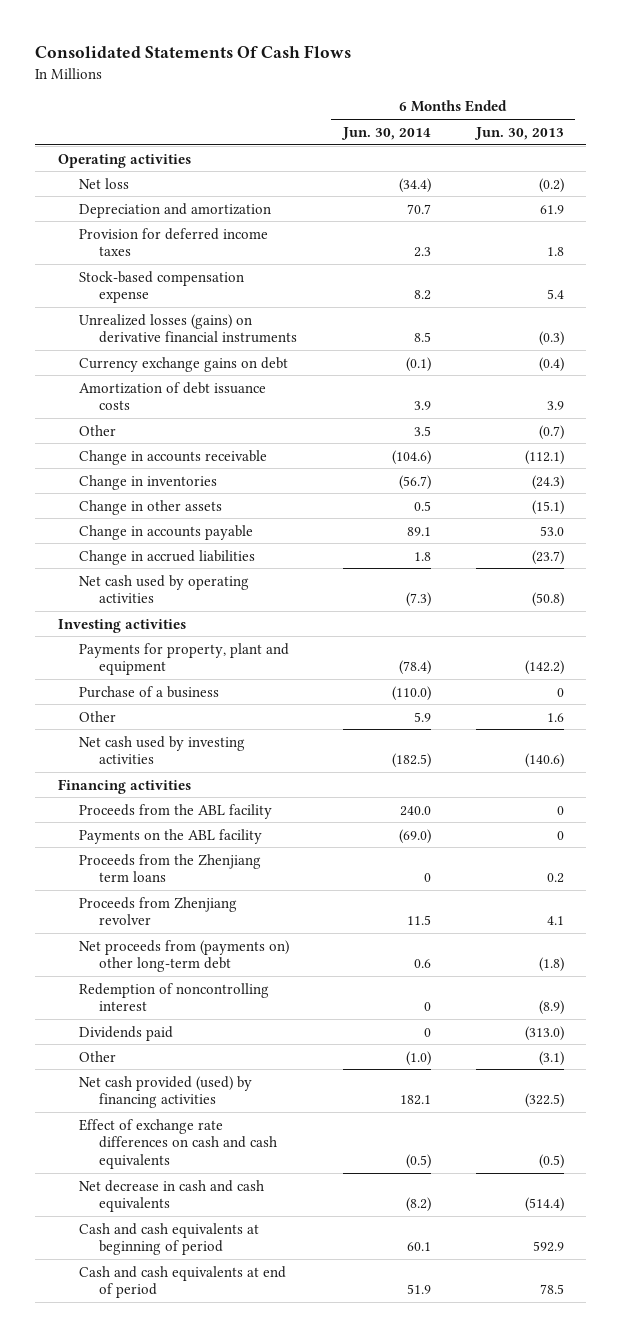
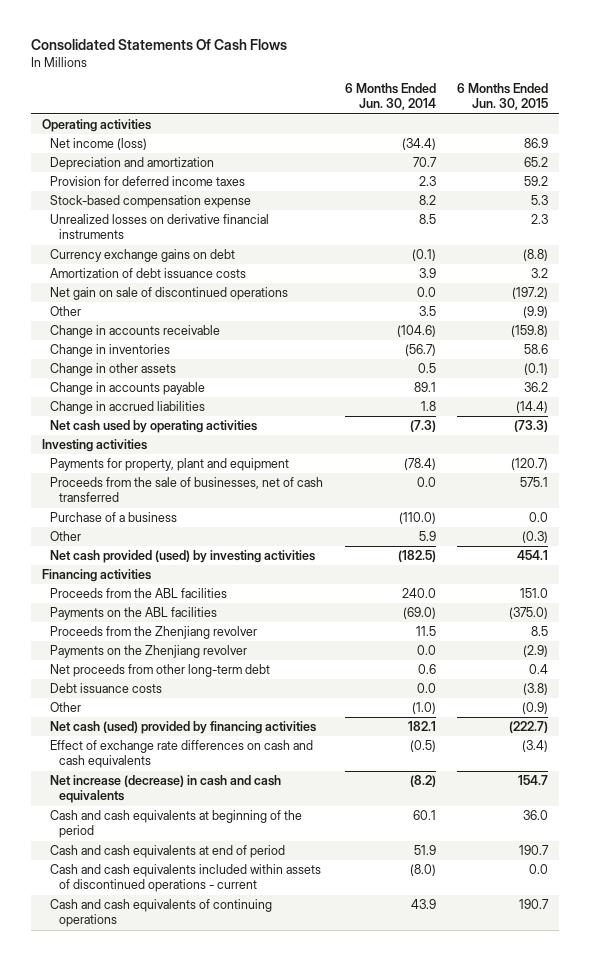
[473,126,564,140] Jun. 30, 2013 -> none
none -> [457,83,549,111] 6 Months Ended Jun. 30, 2015
[78,177,129,189] Net loss -> [50,138,148,151] Net income (loss)
[78,313,298,344] Unrealized losses (gains) on derivative financial instruments -> [50,214,270,240] Unrealized losses on derivative financial instruments
none -> [50,287,289,301] Net gain on sale of discontinued operations
none -> [50,477,324,503] Proceeds from the sale of businesses, net of cash transferred
[78,735,245,765] Net cash used by investing activities -> [50,550,316,564] Net cash provided (used) by investing activities
[78,853,261,883] Proceeds from the Zhenjiang term loans -> none
[78,982,269,1012] Redemption of noncontrolling interest -> none
[78,1025,173,1041] Dividends paid -> none
[78,803,272,819] Proceeds from the ABL facility -> [50,588,228,599] Proceeds from the ABL facilities
[78,828,262,844] Payments on the ABL facility -> [50,607,218,621] Payments on the ABL facilities
[78,896,237,926] Proceeds from Zhenjiang revolver -> [50,626,258,640] Proceeds from the Zhenjiang revolver
none -> [50,645,248,659] Payments on the Zhenjiang revolver
[78,939,289,973] Net proceeds from (payments on) other long-term debt -> [50,664,271,678] Net proceeds from other long-term debt
none -> [50,683,163,694] Debt issuance costs
[78,1075,252,1109] Net cash provided (used) by financing activities -> [50,721,317,735] Net cash (used) provided by financing activities
[78,1179,264,1213] Net decrease in cash and cash equivalents -> [50,775,282,804] Net increase (decrease) in cash and cash equivalents
[78,1222,259,1256] Cash and cash equivalents at beginning of period -> [50,810,303,839] Cash and cash equivalents at beginning of the period
none -> [50,864,322,893] Cash and cash equivalents included within assets of discontinued operations - current
none -> [50,899,273,928] Cash and cash equivalents of continuing operations

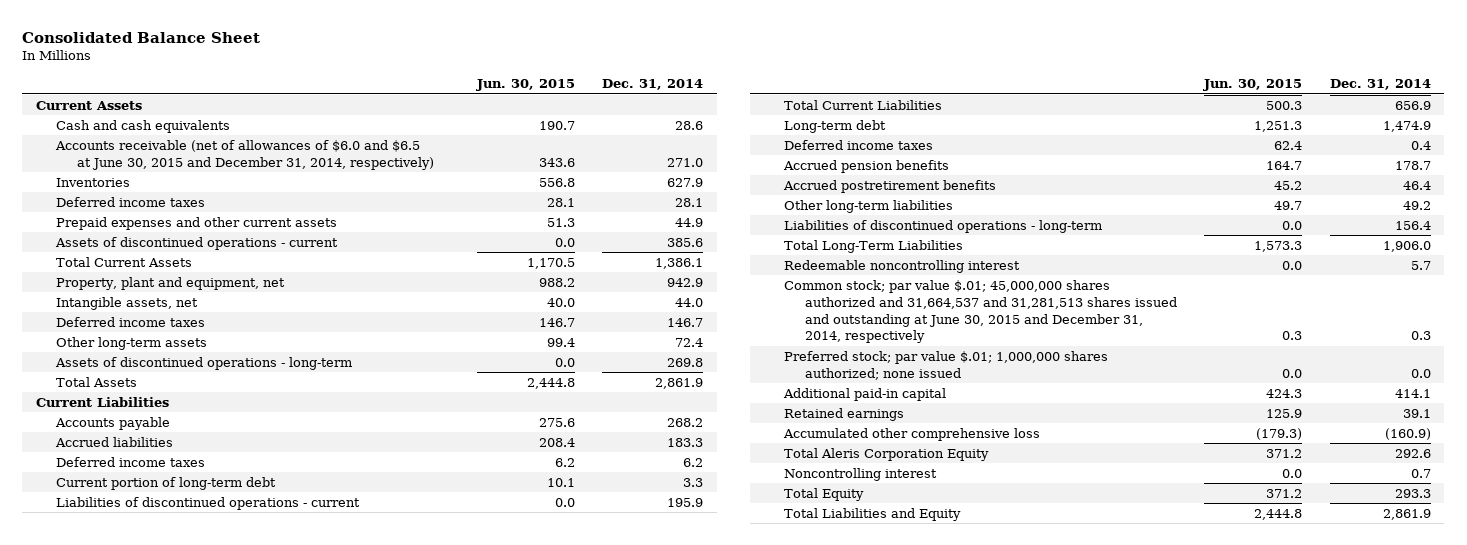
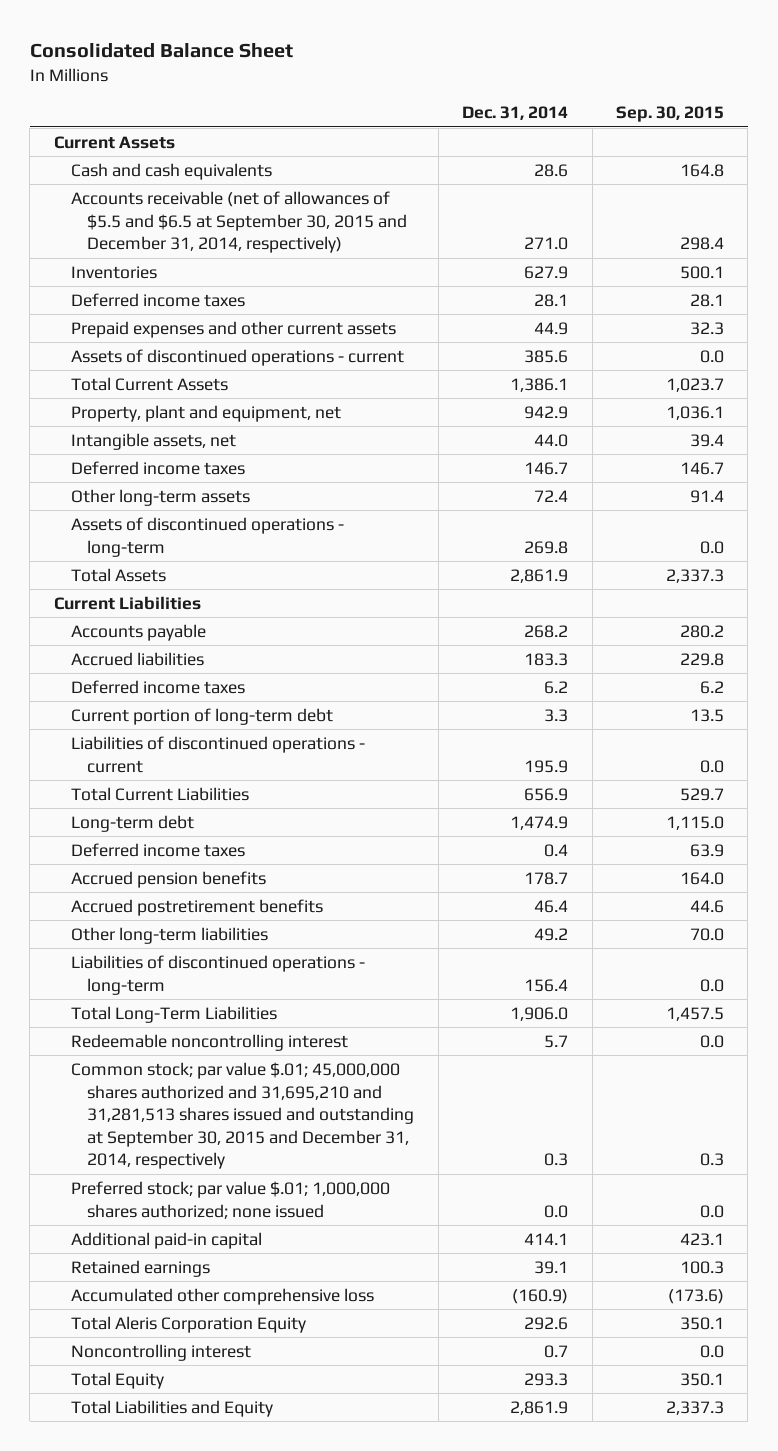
[475,79,575,92] Jun. 30, 2015 -> none
none -> [616,106,725,123] Sep. 30, 2015
[55,140,435,170] Accounts receivable (net of allowances of $6.0 and $6.5 at June 30, 2015 and December 31, 2014, respectively) -> [70,190,408,254] Accounts receivable (net of allowances of $5.5 and $6.5 at September 30, 2015 and December 31, 2014, respectively)
[784,280,1177,344] Common stock; par value $.01; 45,000,000 shares authorized and 31,664,537 and 31,281,513 shares issued and outstanding at June 30, 2015 and December 31, 2014, respectively -> [70,1061,415,1170] Common stock; par value $.01; 45,000,000 shares authorized and 31,695,210 and 31,281,513 shares issued and outstanding at September 30, 2015 and December 31, 2014, respectively

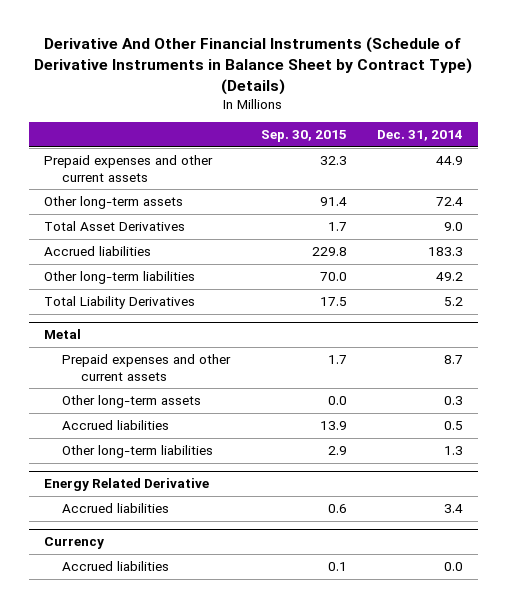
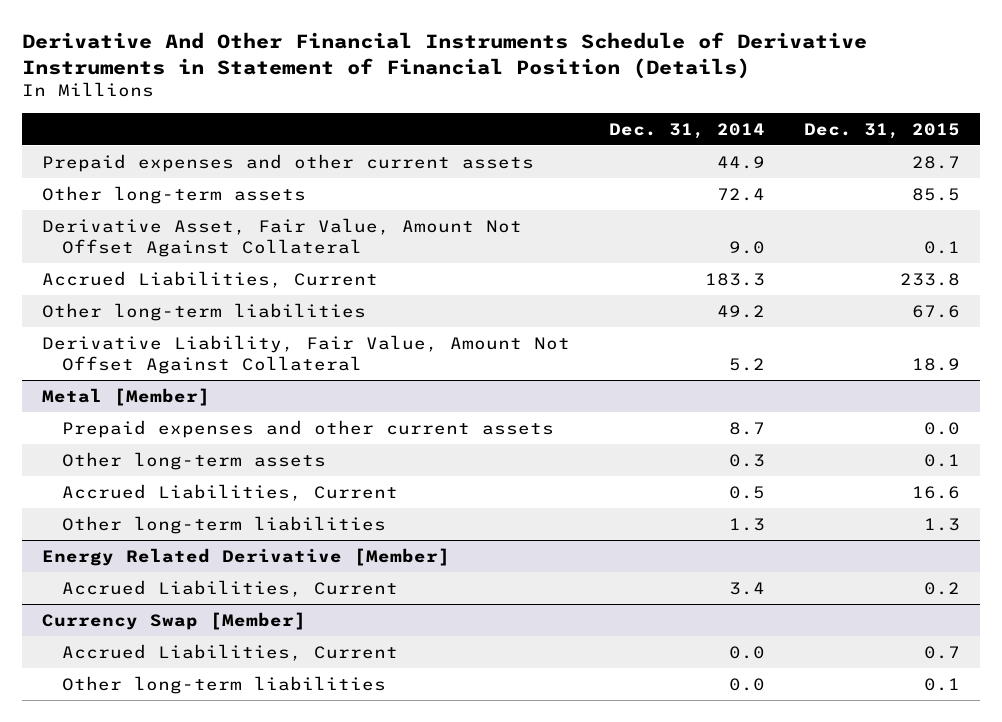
[34,37,473,95] Derivative And Other Financial Instruments (Schedule of Derivative Instruments in Balance Sheet by Contract Type) (Details) -> [21,31,867,79] Derivative And Other Financial Instruments Schedule of Derivative Instruments in Statement of Financial Position (Details)
[260,129,347,142] Sep. 30, 2015 -> none
none -> [804,122,961,139] Dec. 31, 2015
[43,221,185,232] Total Asset Derivatives -> [41,217,522,257] Derivative Asset, Fair Value, Amount Not Offset Against Collateral
[43,246,151,257] Accrued liabilities -> [41,270,378,288] Accrued Liabilities, Current
[43,296,195,310] Total Liability Derivatives -> [41,334,570,374] Derivative Liability, Fair Value, Amount Not Offset Against Collateral
[43,329,81,340] Metal -> [41,387,210,406] Metal [Member]
[62,420,170,431] Accrued liabilities -> [62,483,399,501] Accrued Liabilities, Current
[43,478,209,492] Energy Related Derivative -> [41,547,450,566] Energy Related Derivative [Member]
[62,503,170,514] Accrued liabilities -> [62,579,399,597] Accrued Liabilities, Current
[43,537,104,550] Currency -> [41,611,306,630] Currency Swap [Member]
[62,561,170,572] Accrued liabilities -> [62,643,399,661] Accrued Liabilities, Current
none -> [62,675,387,694] Other long-term liabilities

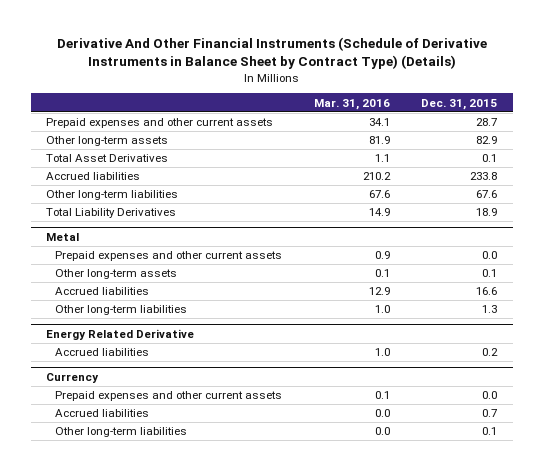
[21,31,867,79] Derivative And Other Financial Instruments Schedule of Derivative Instruments in Statement of Financial Position (Details) -> [56,37,487,70] Derivative And Other Financial Instruments (Schedule of Derivative Instruments in Balance Sheet by Contract Type) (Details)
[608,122,765,139] Dec. 31, 2014 -> none
none -> [313,98,390,110] Mar. 31, 2016
[912,187,961,201] 85.5 -> [476,136,498,145] 82.9
[41,217,522,257] Derivative Asset, Fair Value, Amount Not Offset Against Collateral -> [46,154,169,163] Total Asset Derivatives
[41,270,378,288] Accrued Liabilities, Current -> [46,172,141,181] Accrued liabilities
[41,334,570,374] Derivative Liability, Fair Value, Amount Not Offset Against Collateral -> [46,208,177,219] Total Liability Derivatives
[41,387,210,406] Metal [Member] -> [46,233,80,242] Metal
[62,483,399,501] Accrued Liabilities, Current -> [54,287,149,296] Accrued liabilities
[41,547,450,566] Energy Related Derivative [Member] -> [46,329,195,341] Energy Related Derivative
[62,579,399,597] Accrued Liabilities, Current -> [54,348,149,357] Accrued liabilities
[41,611,306,630] Currency Swap [Member] -> [46,373,100,384] Currency
none -> [54,391,282,402] Prepaid expenses and other current assets
[62,643,399,661] Accrued Liabilities, Current -> [54,409,149,418] Accrued liabilities

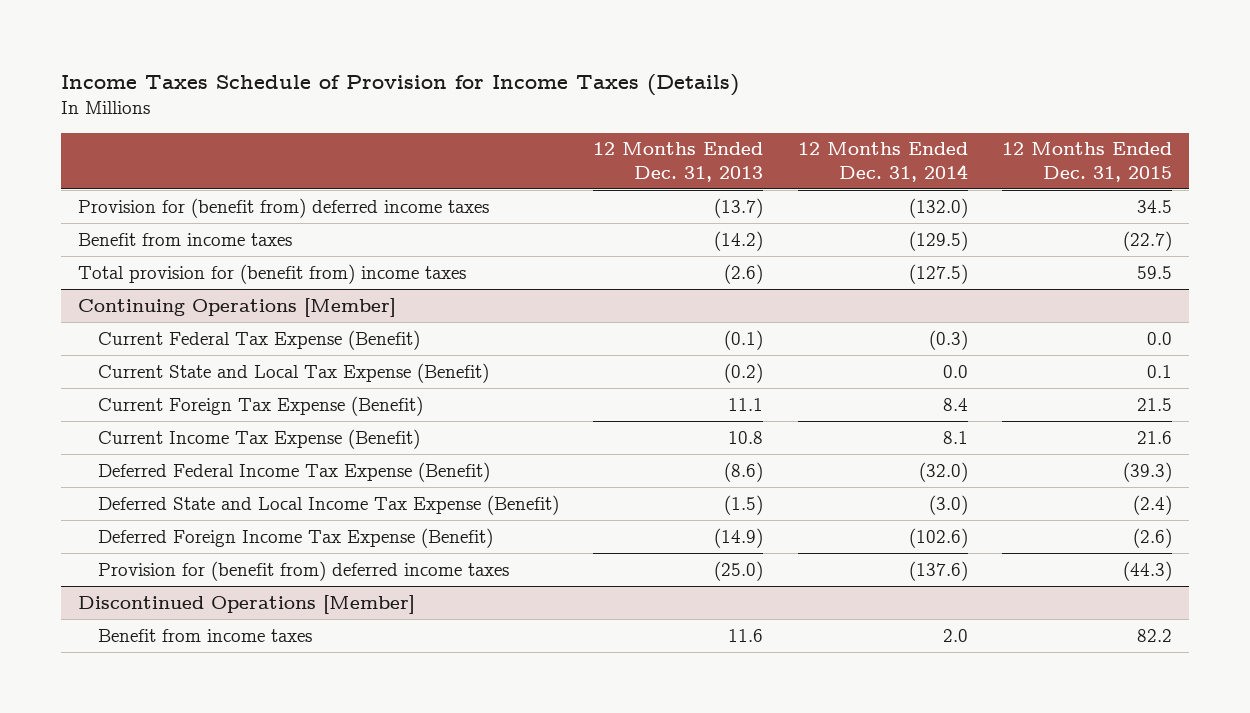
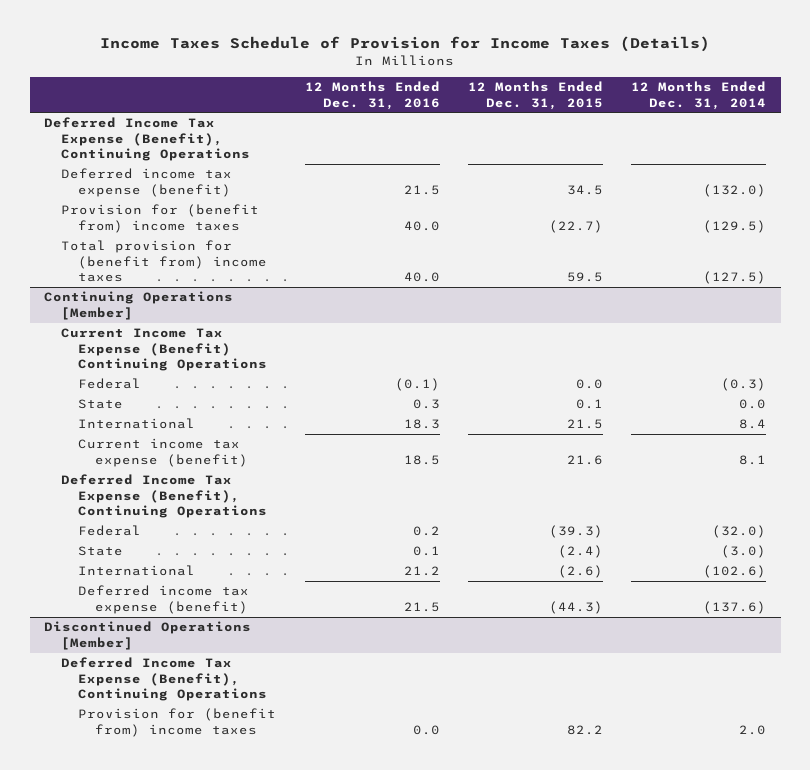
[593,142,764,182] 12 Months Ended Dec. 31, 2013 -> none
none -> [304,81,440,110] 12 Months Ended Dec. 31, 2016
none -> [43,117,250,162] Deferred Income Tax Expense (Benefit), Continuing Operations
[77,197,489,218] Provision for (benefit from) deferred income taxes -> [60,168,232,197] Deferred income tax expense (benefit)
[77,232,292,246] Benefit from income taxes -> [60,204,259,233] Provision for (benefit from) income taxes
none -> [60,328,268,372] Current Income Tax Expense (Benefit) Continuing Operations
[97,329,420,350] Current Federal Tax Expense (Benefit) -> [78,378,142,390] Federal
[97,362,489,383] Current State and Local Tax Expense (Benefit) -> [78,399,124,410] State
[97,395,423,416] Current Foreign Tax Expense (Benefit) -> [78,418,196,430] International
[97,428,420,449] Current Income Tax Expense (Benefit) -> [78,438,249,467] Current income tax expense (benefit)
none -> [60,474,268,519] Deferred Income Tax Expense (Benefit), Continuing Operations
[97,461,490,482] Deferred Federal Income Tax Expense (Benefit) -> [78,525,142,537] Federal
[97,494,559,515] Deferred State and Local Income Tax Expense (Benefit) -> [78,546,124,557] State
[97,527,493,548] Deferred Foreign Income Tax Expense (Benefit) -> [78,565,196,577] International
[97,560,509,581] Provision for (benefit from) deferred income taxes -> [78,585,250,614] Deferred income tax expense (benefit)
none -> [60,657,268,702] Deferred Income Tax Expense (Benefit), Continuing Operations
[97,628,312,642] Benefit from income taxes -> [78,708,277,737] Provision for (benefit from) income taxes

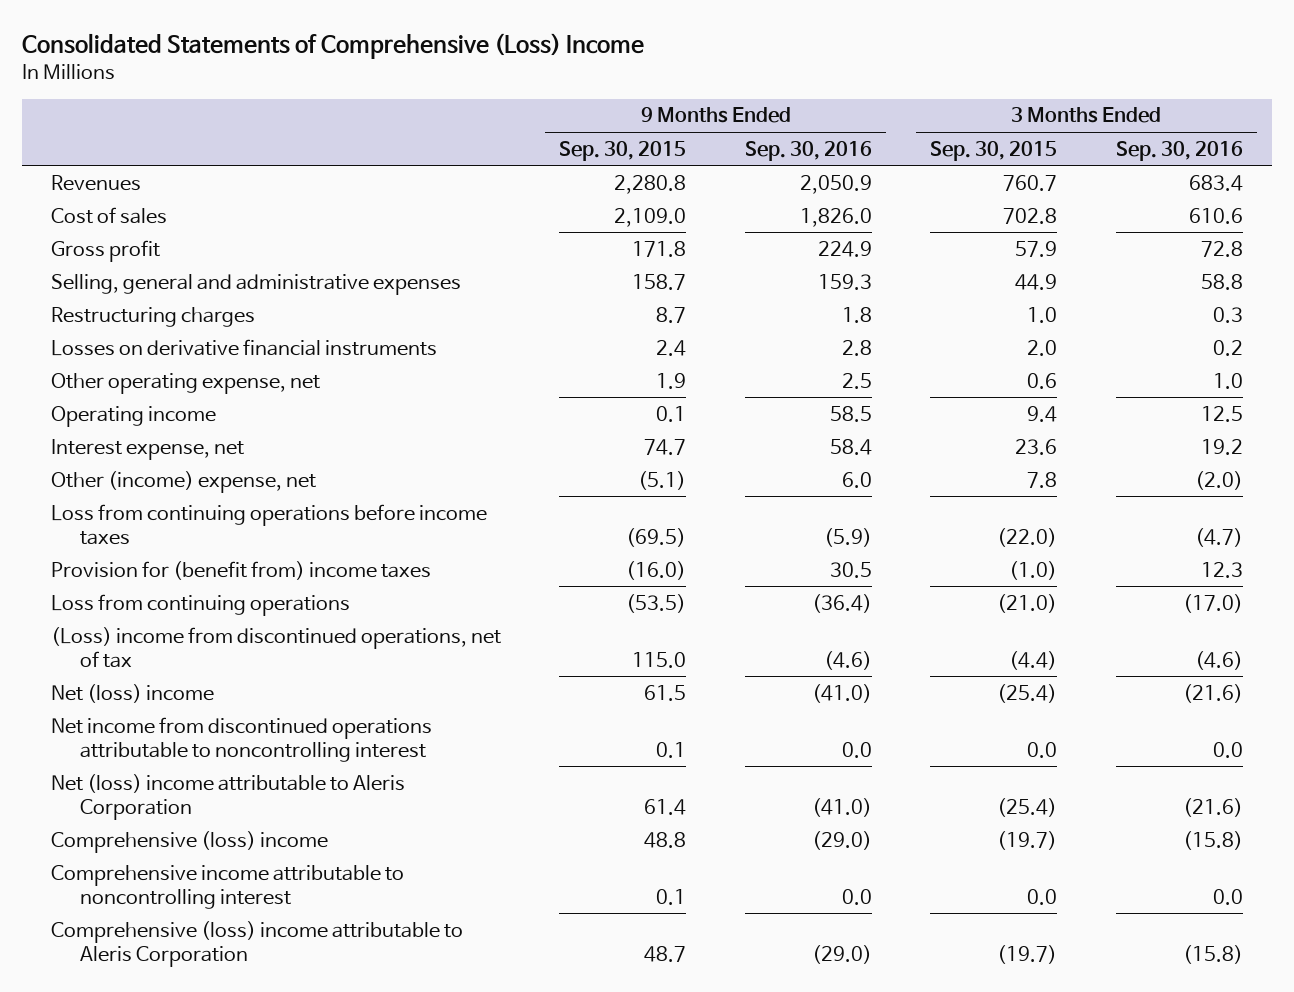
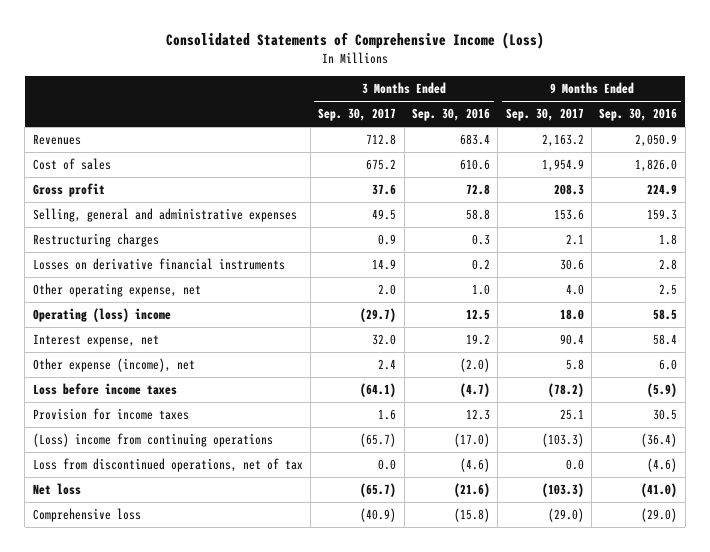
[21,33,644,60] Consolidated Statements of Comprehensive (Loss) Income -> [165,32,544,50] Consolidated Statements of Comprehensive Income (Loss)
[559,140,687,161] Sep. 30, 2015 -> none
[930,140,1058,161] Sep. 30, 2015 -> none
none -> [318,108,397,122] Sep. 30, 2017
none -> [505,108,584,122] Sep. 30, 2017
[51,405,217,427] Operating income -> [32,308,171,323] Operating (loss) income
[51,716,433,762] Net income from discontinued operations attributable to noncontrolling interest -> none
[51,773,406,820] Net (loss) income attributable to Aleris Corporation -> none
[51,864,405,909] Comprehensive income attributable to noncontrolling interest -> none
[51,920,464,967] Comprehensive (loss) income attributable to Aleris Corporation -> none
[51,470,317,493] Other (income) expense, net -> [32,358,195,373] Other expense (income), net
[51,503,488,545] Loss from continuing operations before income taxes -> [32,383,177,396] Loss before income taxes
[51,560,432,580] Provision for (benefit from) income taxes -> [32,408,189,421] Provision for income taxes
[51,593,351,616] Loss from continuing operations -> [32,433,273,448] (Loss) income from continuing operations
[51,626,502,668] (Loss) income from discontinued operations, net of tax -> [32,458,303,473] Loss from discontinued operations, net of tax
[51,683,215,703] Net (loss) income -> [32,483,81,496] Net loss
[51,830,329,853] Comprehensive (loss) income -> [32,508,141,523] Comprehensive loss

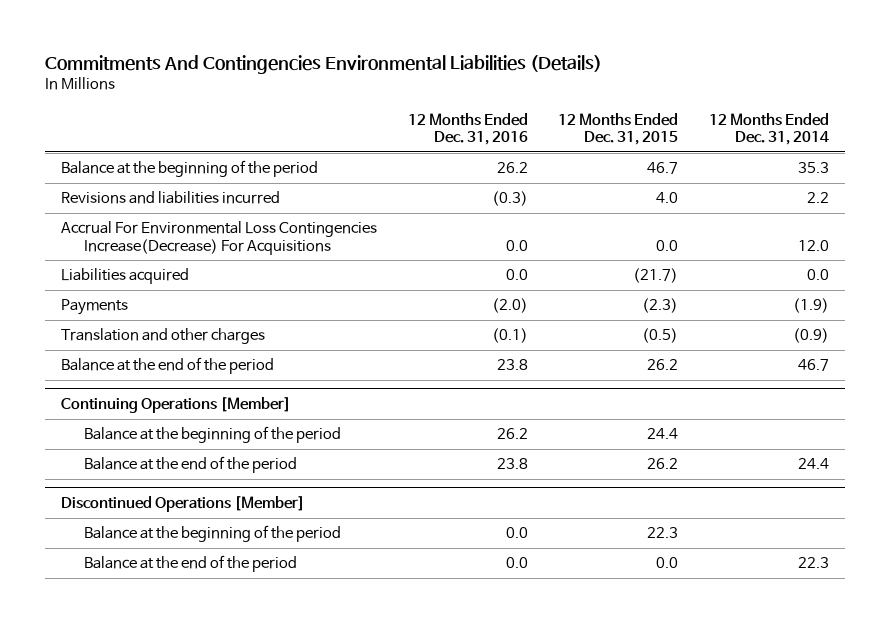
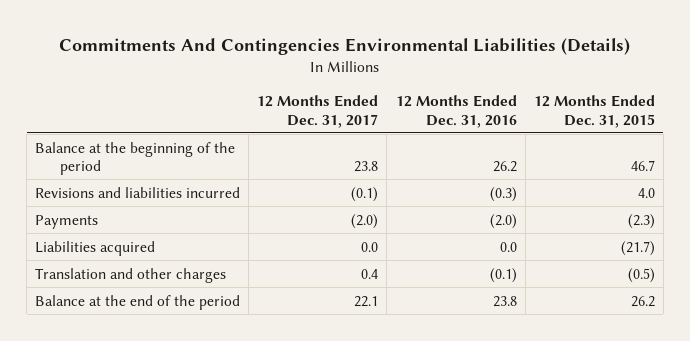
[709,112,830,146] 12 Months Ended Dec. 31, 2014 -> none
none -> [257,95,379,128] 12 Months Ended Dec. 31, 2017
[60,221,377,255] Accrual For Environmental Loss Contingencies Increase(Decrease) For Acquisitions -> none
[60,268,189,285] Liabilities acquired -> [35,240,156,256] Liabilities acquired
[60,397,291,414] Continuing Operations [Member] -> none
[84,426,342,444] Balance at the beginning of the period -> none
[84,456,298,474] Balance at the end of the period -> none
[60,496,305,513] Discontinued Operations [Member] -> none
[84,525,342,543] Balance at the beginning of the period -> none
[84,555,298,573] Balance at the end of the period -> none

